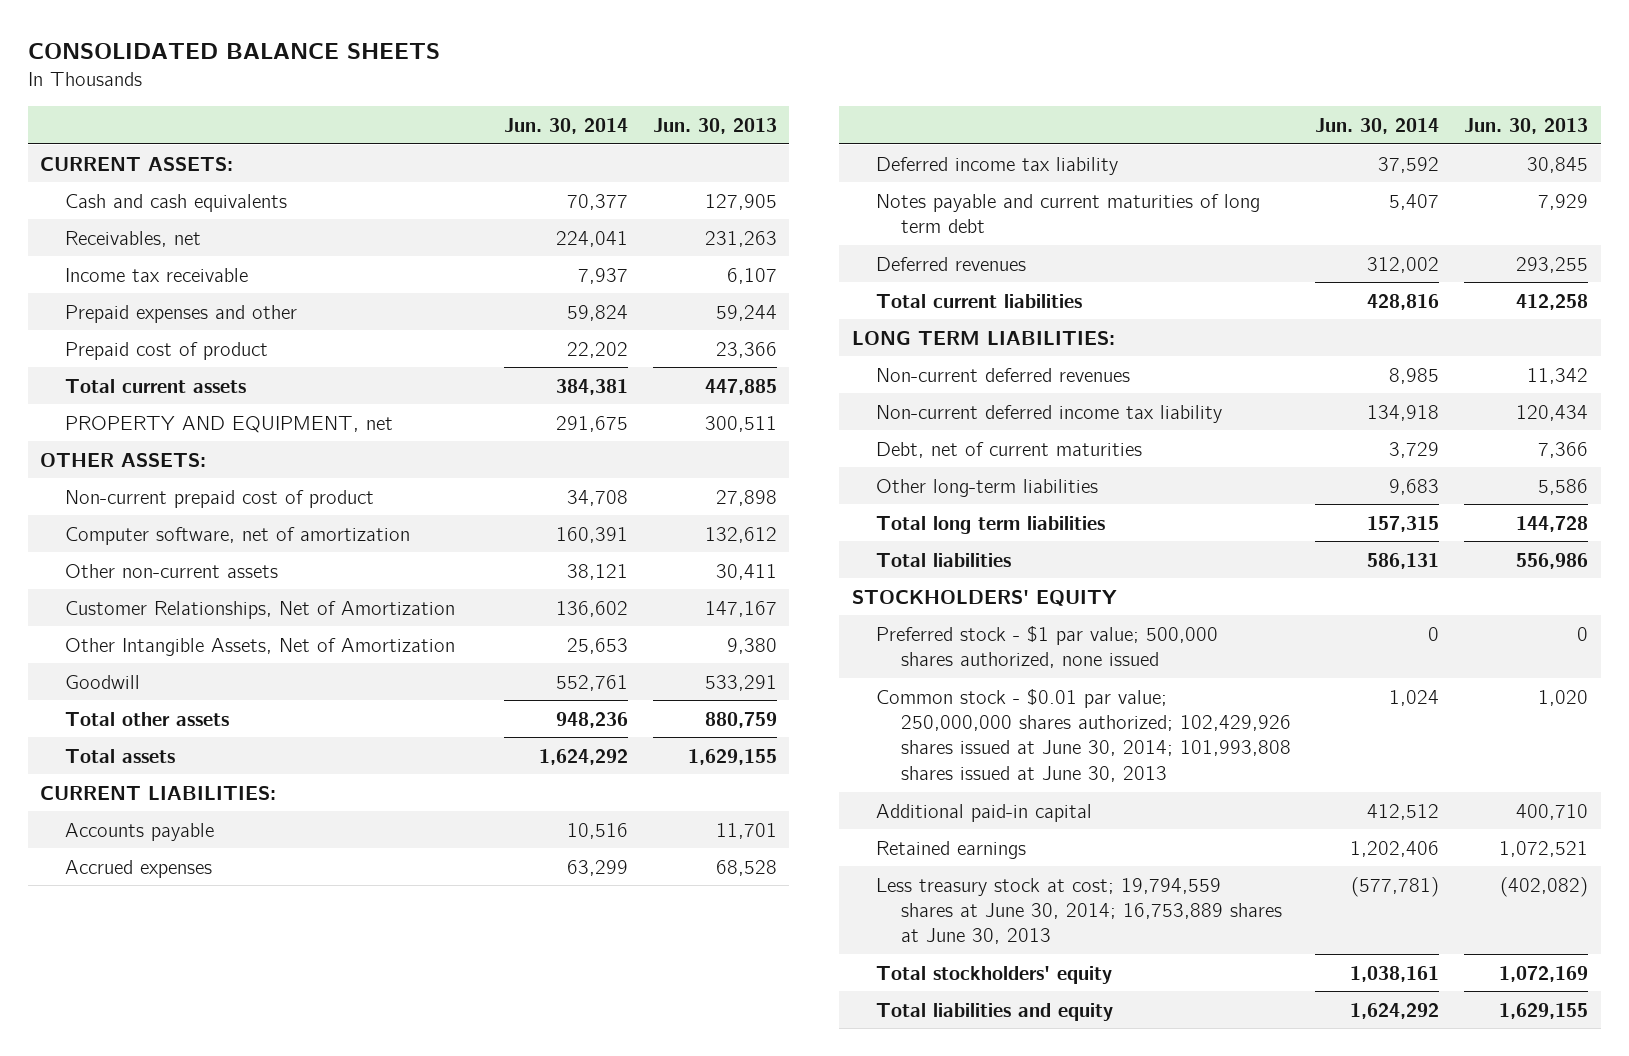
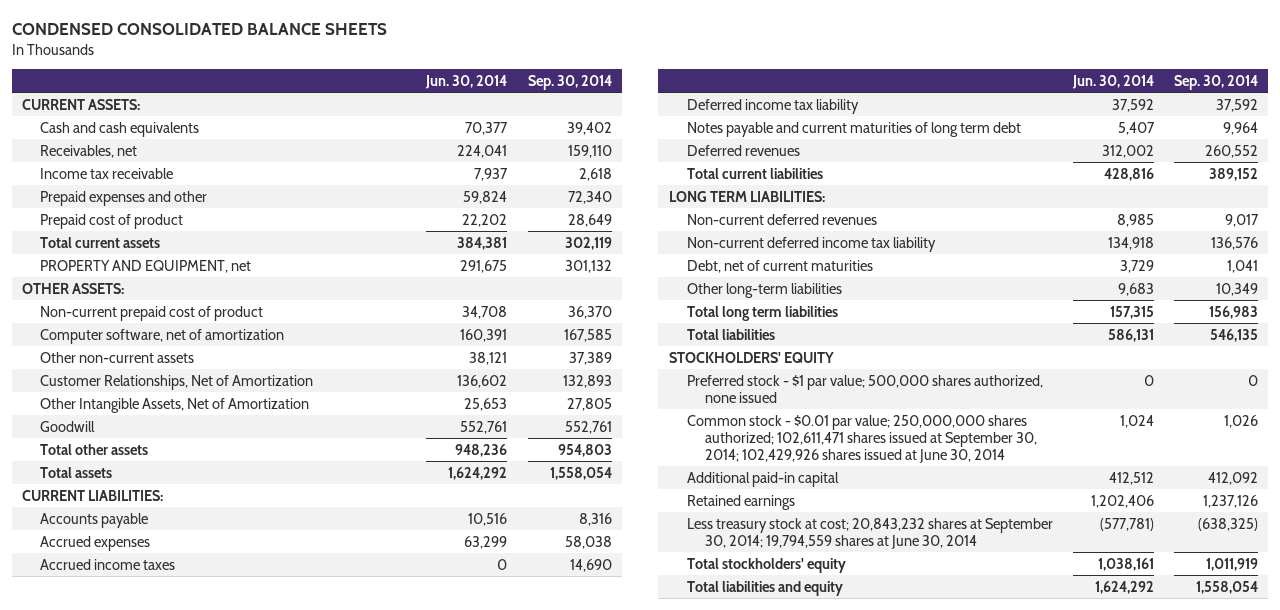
[28,43,441,60] CONSOLIDATED BALANCE SHEETS -> [11,22,387,35] CONDENSED CONSOLIDATED BALANCE SHEETS
[652,118,777,135] Jun. 30, 2013 -> none
none -> [527,74,612,90] Sep. 30, 2014
none -> [40,558,176,570] Accrued income taxes
[876,688,1291,782] Common stock - $0.01 par value; 250,000,000 shares authorized; 102,429,926 shares issued at June 30, 2014; 101,993,808 shares issued at June 30, 2013 -> [686,414,1038,463] Common stock - $0.01 par value; 250,000,000 shares authorized; 102,611,471 shares issued at September 30, 2014; 102,429,926 shares issued at June 30, 2014
[876,877,1282,945] Less treasury stock at cost; 19,794,559 shares at June 30, 2014; 16,753,889 shares at June 30, 2013 -> [686,517,1053,549] Less treasury stock at cost; 20,843,232 shares at September 30, 2014; 19,794,559 shares at June 30, 2014

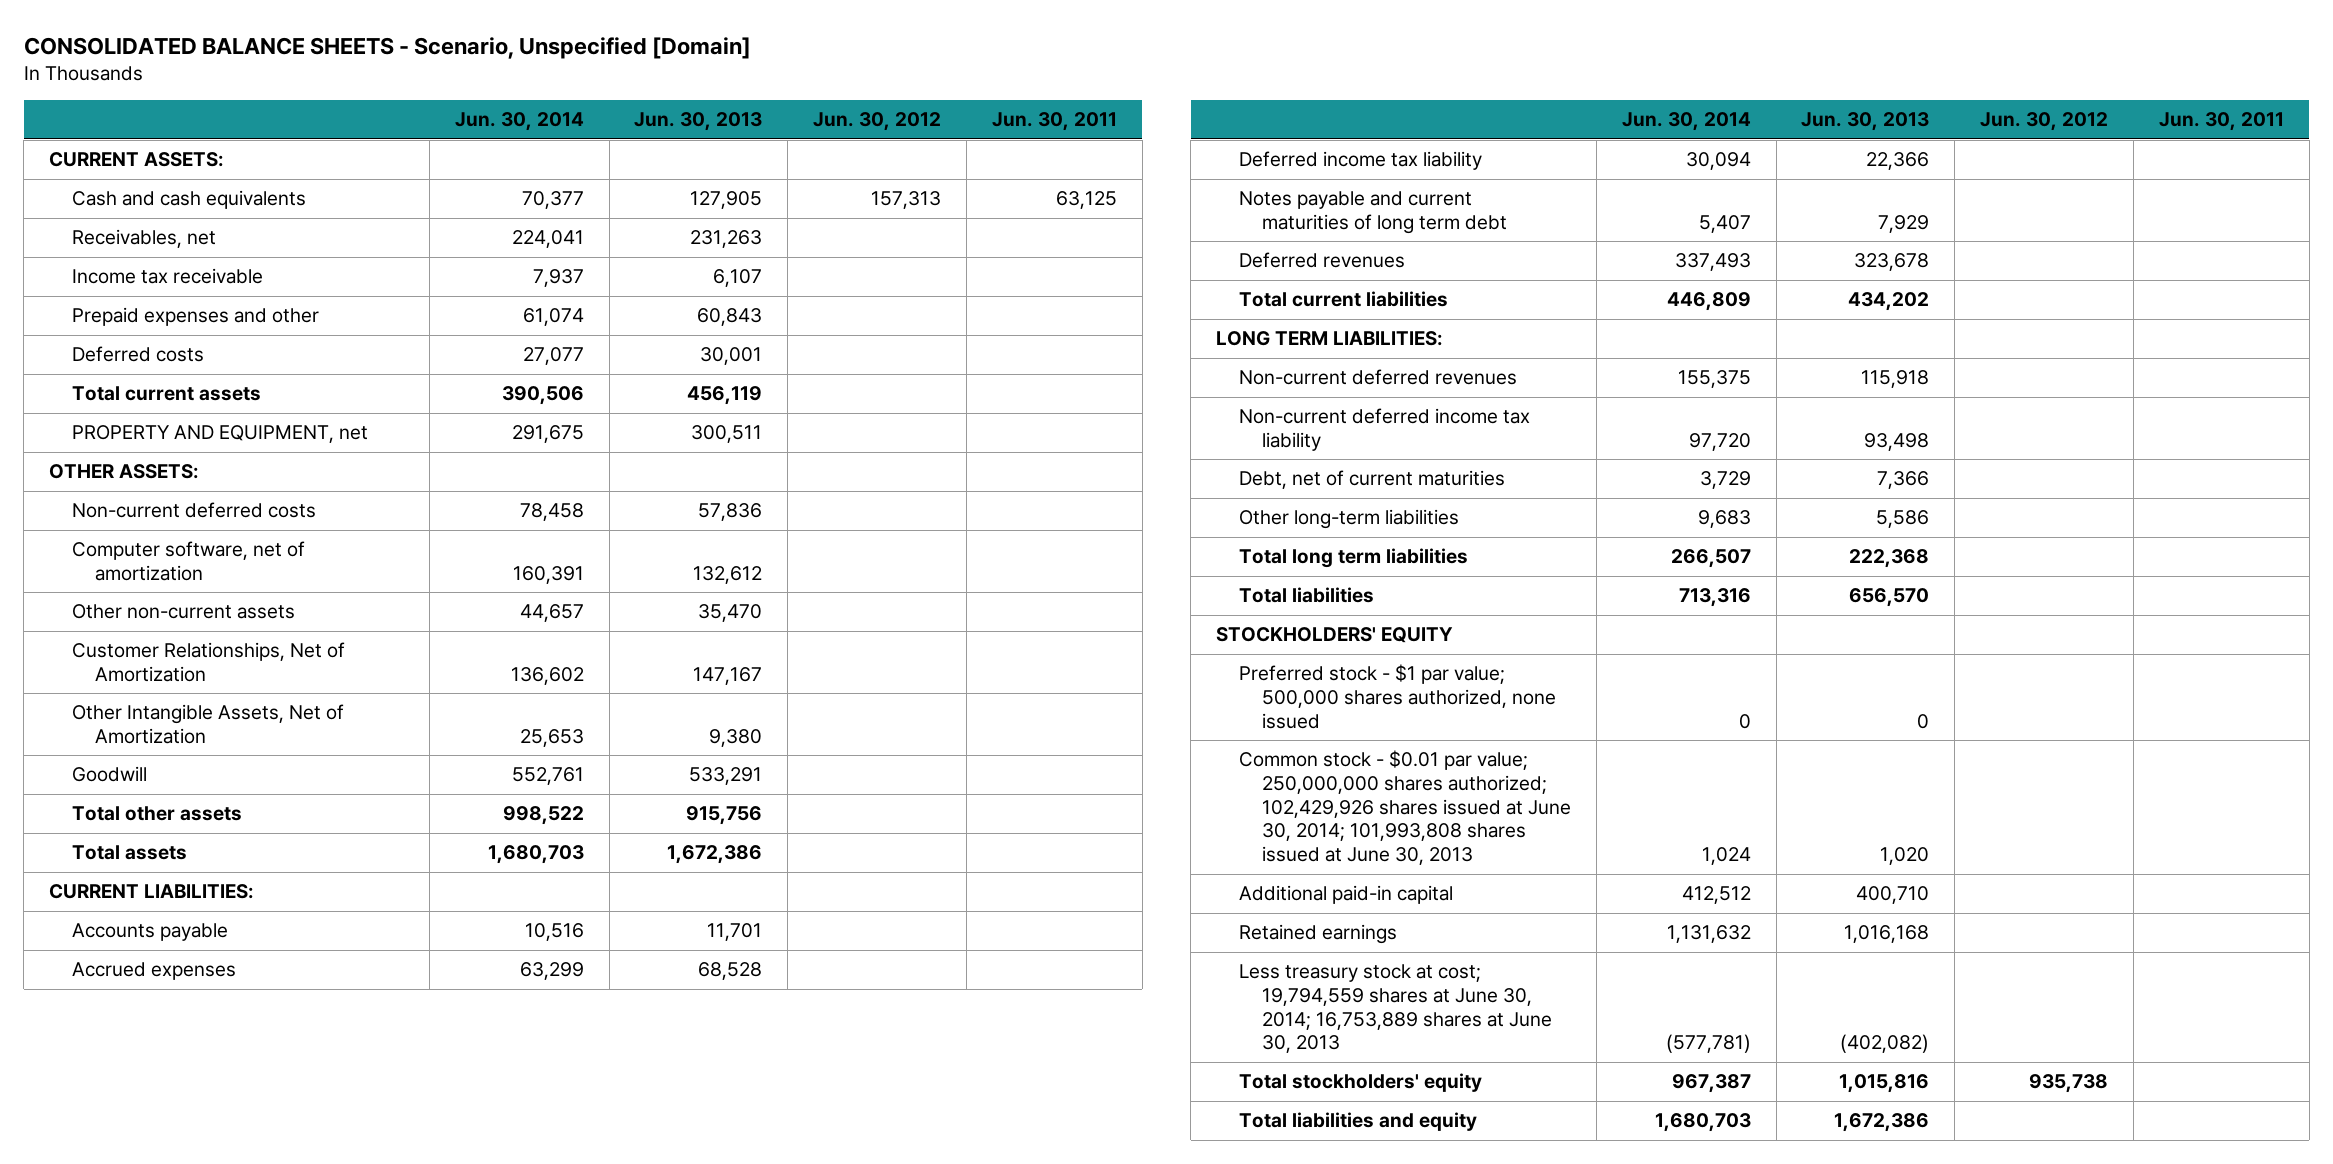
[11,22,387,35] CONDENSED CONSOLIDATED BALANCE SHEETS -> [23,37,751,60] CONSOLIDATED BALANCE SHEETS - Scenario, Unspecified [Domain]
[527,74,612,90] Sep. 30, 2014 -> none
none -> [634,112,763,132] Jun. 30, 2013
none -> [813,112,942,132] Jun. 30, 2012
none -> [991,112,1117,132] Jun. 30, 2011
[463,190,508,204] 59,824 -> [522,308,584,327] 61,074
[40,213,184,229] Prepaid cost of product -> [72,346,205,363] Deferred costs
[462,213,508,227] 22,202 -> [522,347,584,366] 27,077
[457,236,508,250] 384,381 -> [501,386,584,406] 390,506
[40,305,264,321] Non-current prepaid cost of product -> [72,502,317,519] Non-current deferred costs
[462,305,508,319] 34,708 -> [519,503,584,522] 78,458
[469,351,508,365] 38,121 -> [519,604,584,623] 44,657
[455,443,508,457] 948,236 -> [502,806,584,826] 998,522
[448,466,508,480] 1,624,292 -> [487,845,584,865] 1,680,703
[40,558,176,570] Accrued income taxes -> none
[1112,98,1155,112] 37,592 -> [1685,152,1751,171] 30,094
[1102,144,1155,158] 312,002 -> [1674,253,1751,272] 337,493
[1104,167,1155,181] 428,816 -> [1666,292,1751,312] 446,809
[1117,213,1155,227] 8,985 -> [1677,370,1751,389] 155,375
[1108,236,1155,250] 134,918 -> [1688,432,1751,451] 97,720
[1110,305,1155,319] 157,315 -> [1670,549,1751,569] 266,507
[1108,328,1155,342] 586,131 -> [1678,588,1751,608] 713,316
[686,414,1038,463] Common stock - $0.01 par value; 250,000,000 shares authorized; 102,611,471 shares issued at September 30, 2014; 102,429,926 shares issued at June 30, 2014 -> [1239,750,1572,866] Common stock - $0.01 par value; 250,000,000 shares authorized; 102,429,926 shares issued at June 30, 2014; 101,993,808 shares issued at June 30, 2013
[1091,494,1155,508] 1,202,406 -> [1666,925,1751,944] 1,131,632
[686,517,1053,549] Less treasury stock at cost; 20,843,232 shares at September 30, 2014; 19,794,559 shares at June 30, 2014 -> [1239,964,1553,1054] Less treasury stock at cost; 19,794,559 shares at June 30, 2014; 16,753,889 shares at June 30, 2013
[1098,557,1155,571] 1,038,161 -> [1671,1074,1751,1094] 967,387
[1095,580,1155,594] 1,624,292 -> [1654,1113,1751,1133] 1,680,703

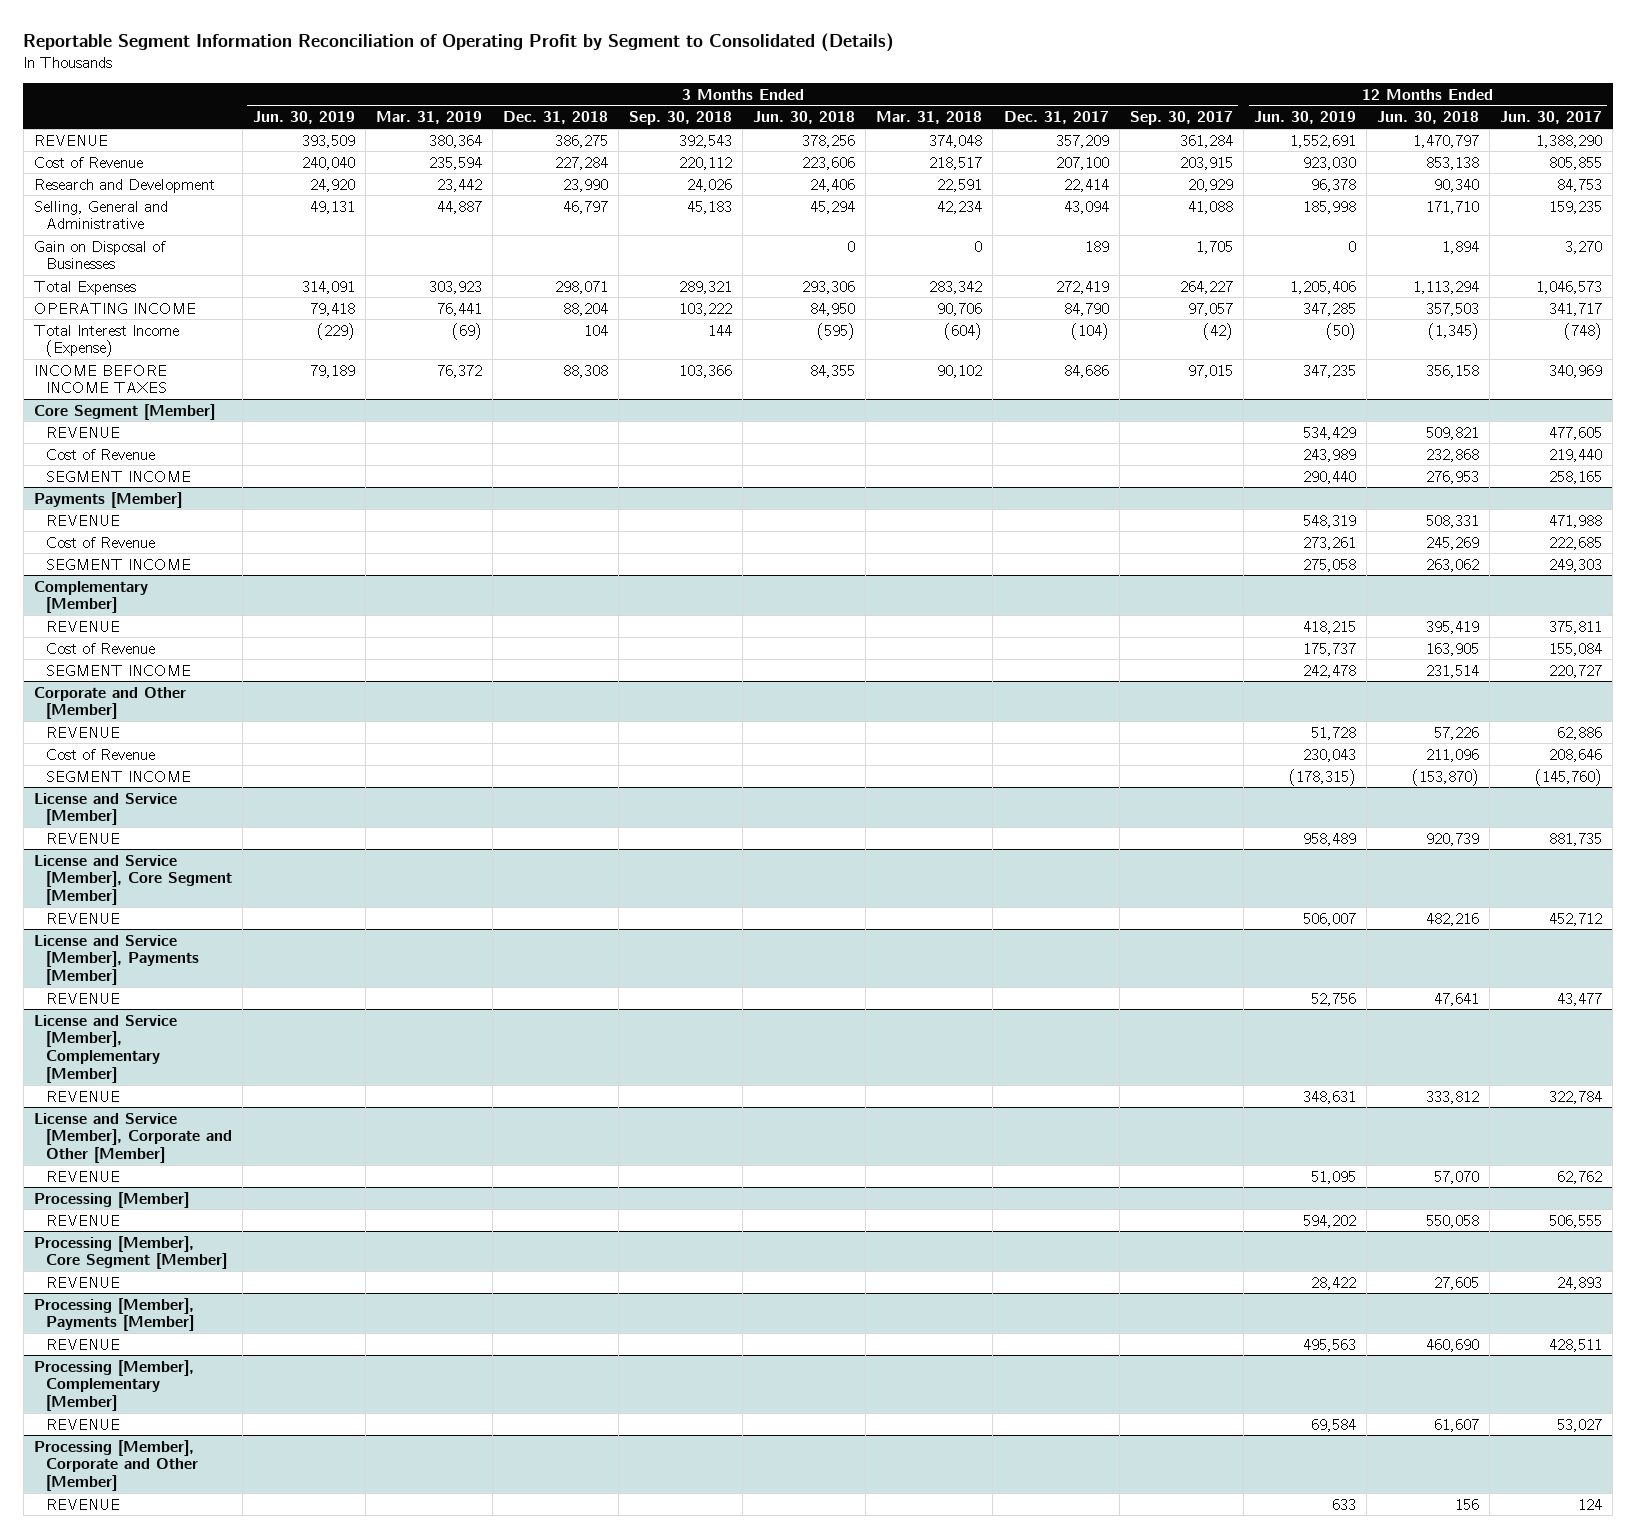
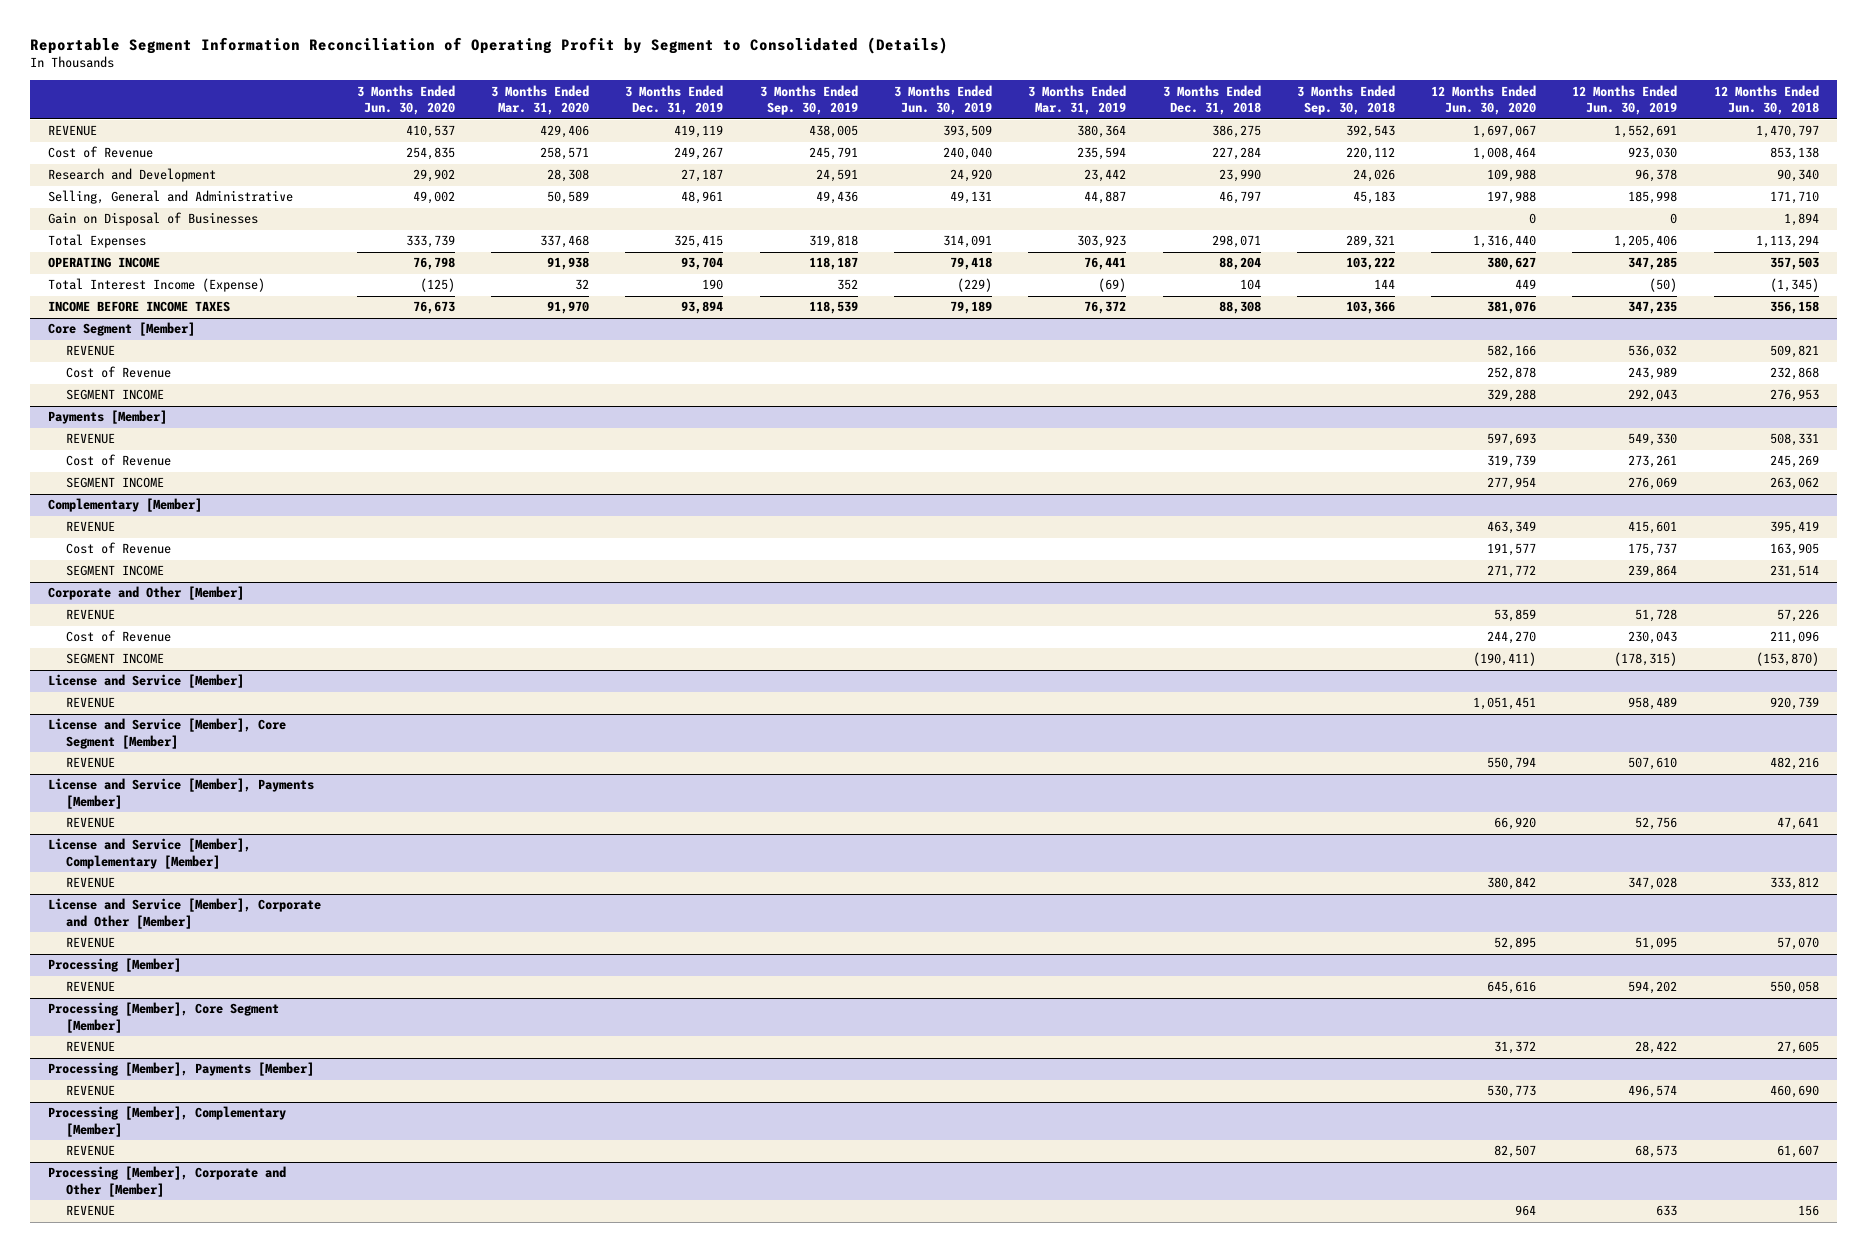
[753,111,856,125] Jun. 30, 2018 -> none
[876,111,983,125] Mar. 31, 2018 -> none
[1003,111,1109,125] Dec. 31, 2017 -> none
[1129,111,1233,126] Sep. 30, 2017 -> none
[1500,111,1603,125] Jun. 30, 2017 -> none
none -> [356,84,455,116] 3 Months Ended Jun. 30, 2020
none -> [491,84,590,116] 3 Months Ended Mar. 31, 2020
none -> [625,84,724,116] 3 Months Ended Dec. 31, 2019
none -> [759,84,858,116] 3 Months Ended Sep. 30, 2019
none -> [1431,84,1537,116] 12 Months Ended Jun. 30, 2020
[1302,426,1356,440] 534,429 -> [1628,345,1678,359] 536,032
[1302,470,1356,484] 290,440 -> [1628,389,1678,403] 292,043
[1302,514,1356,528] 548,319 -> [1628,433,1678,447] 549,330
[1302,558,1356,572] 275,058 -> [1628,477,1678,491] 276,069
[1302,620,1356,634] 418,215 -> [1628,521,1678,535] 415,601
[1302,664,1356,678] 242,478 -> [1628,565,1678,579] 239,864
[1302,912,1356,926] 506,007 -> [1628,757,1678,771] 507,610
[1302,1090,1356,1104] 348,631 -> [1628,877,1678,891] 347,028
[1302,1338,1356,1352] 495,563 -> [1628,1085,1678,1099] 496,574
[1310,1418,1356,1432] 69,584 -> [1635,1145,1678,1159] 68,573

